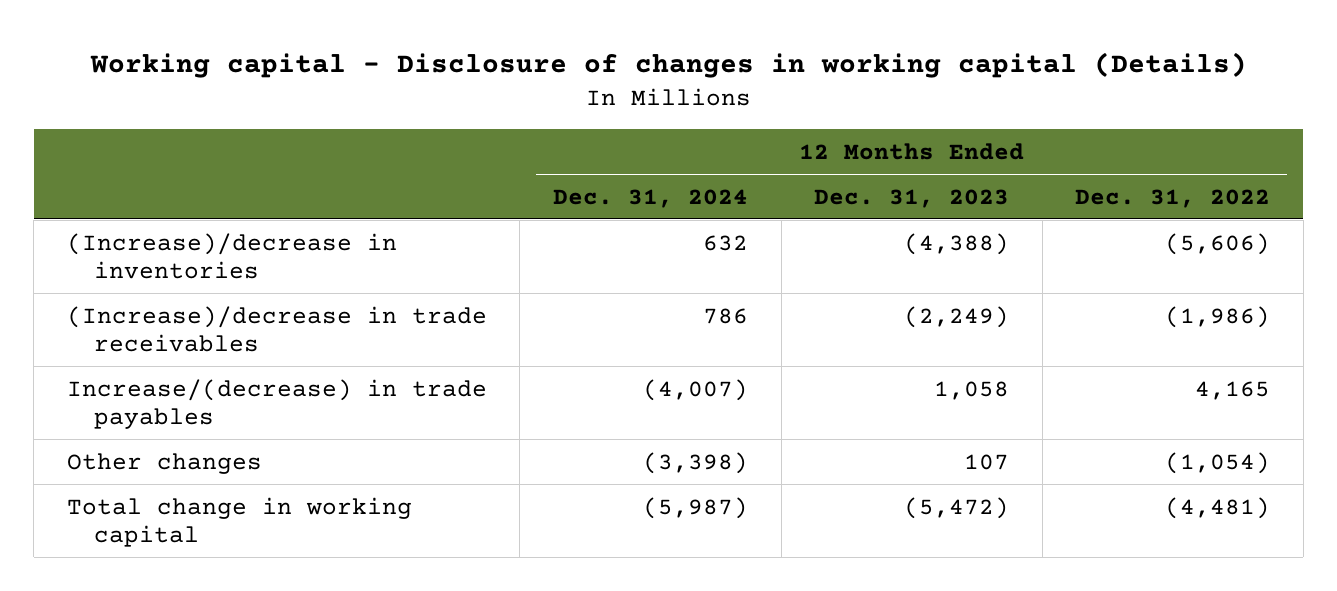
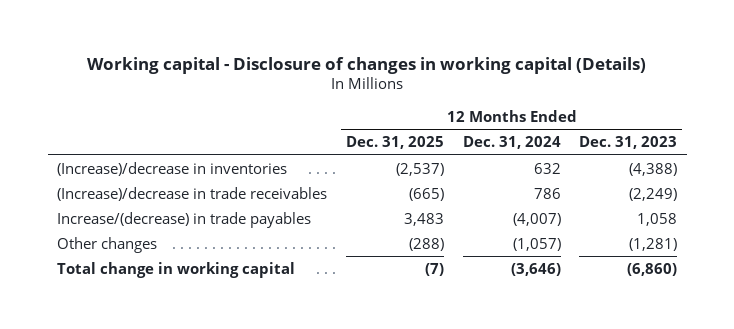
[1075,188,1271,208] Dec. 31, 2022 -> none
none -> [345,136,444,150] Dec. 31, 2025
[643,451,749,474] (3,398) -> [512,237,561,251] (1,057)
[964,453,1010,470] 107 -> [629,237,678,251] (1,281)
[643,496,749,519] (5,987) -> [510,262,561,276] (3,646)
[904,496,1010,519] (5,472) -> [627,262,678,276] (6,860)

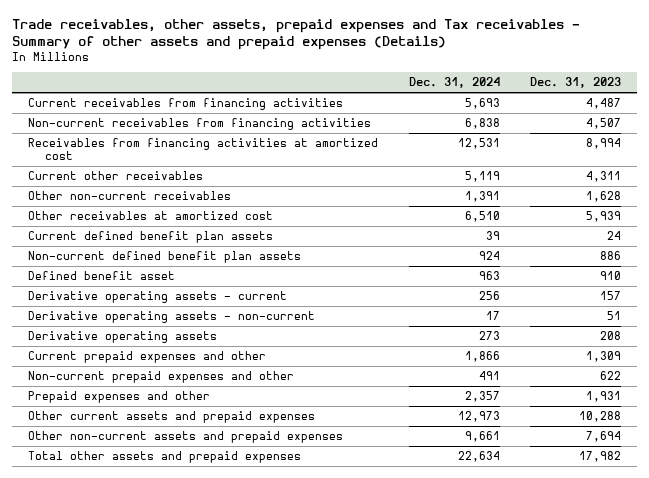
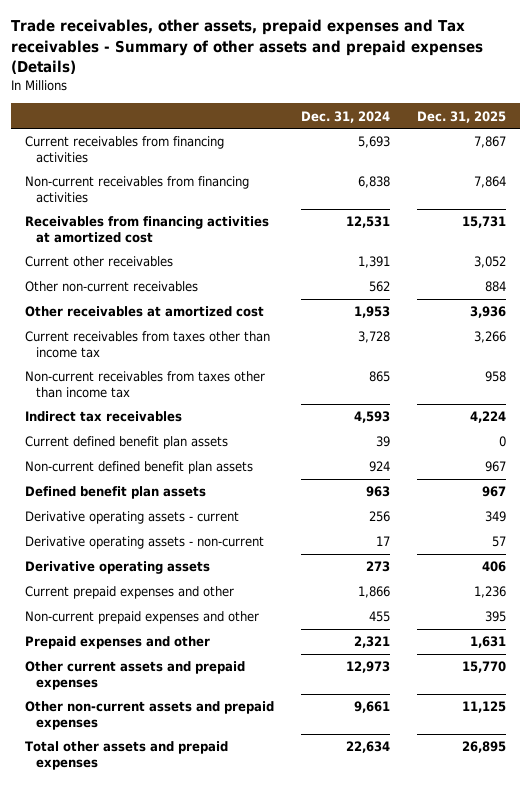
[530,77,622,89] Dec. 31, 2023 -> none
none -> [417,110,507,123] Dec. 31, 2025
[464,171,500,183] 5,119 -> [358,256,391,269] 1,391
[464,191,500,203] 1,391 -> [369,281,391,293] 562
[464,211,500,223] 6,510 -> [354,306,391,319] 1,953
none -> [24,331,270,358] Current receivables from taxes other than income tax
none -> [24,371,265,398] Non-current receivables from taxes other than income tax
none -> [24,411,182,423] Indirect tax receivables
[27,271,175,281] Defined benefit asset -> [24,486,206,500] Defined benefit plan assets
[478,371,500,381] 491 -> [369,611,391,623] 455
[464,391,500,403] 2,357 -> [354,636,391,649] 2,321

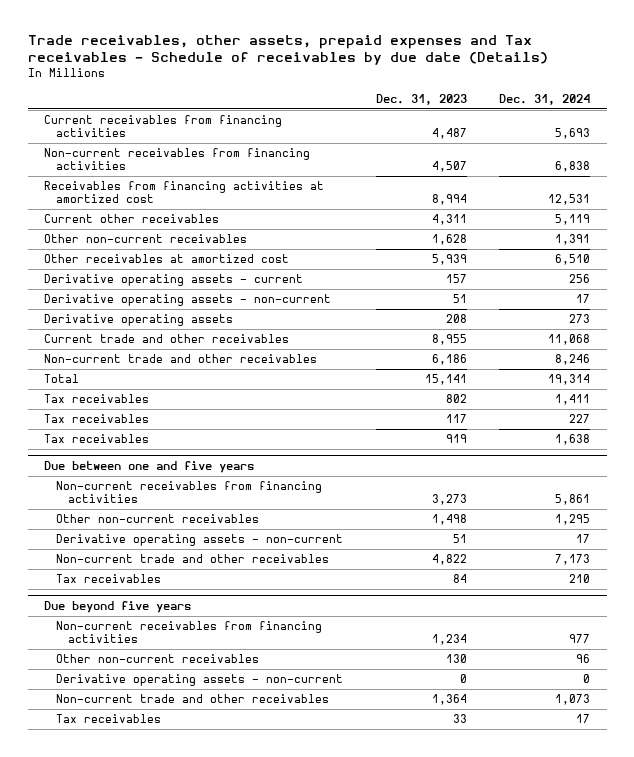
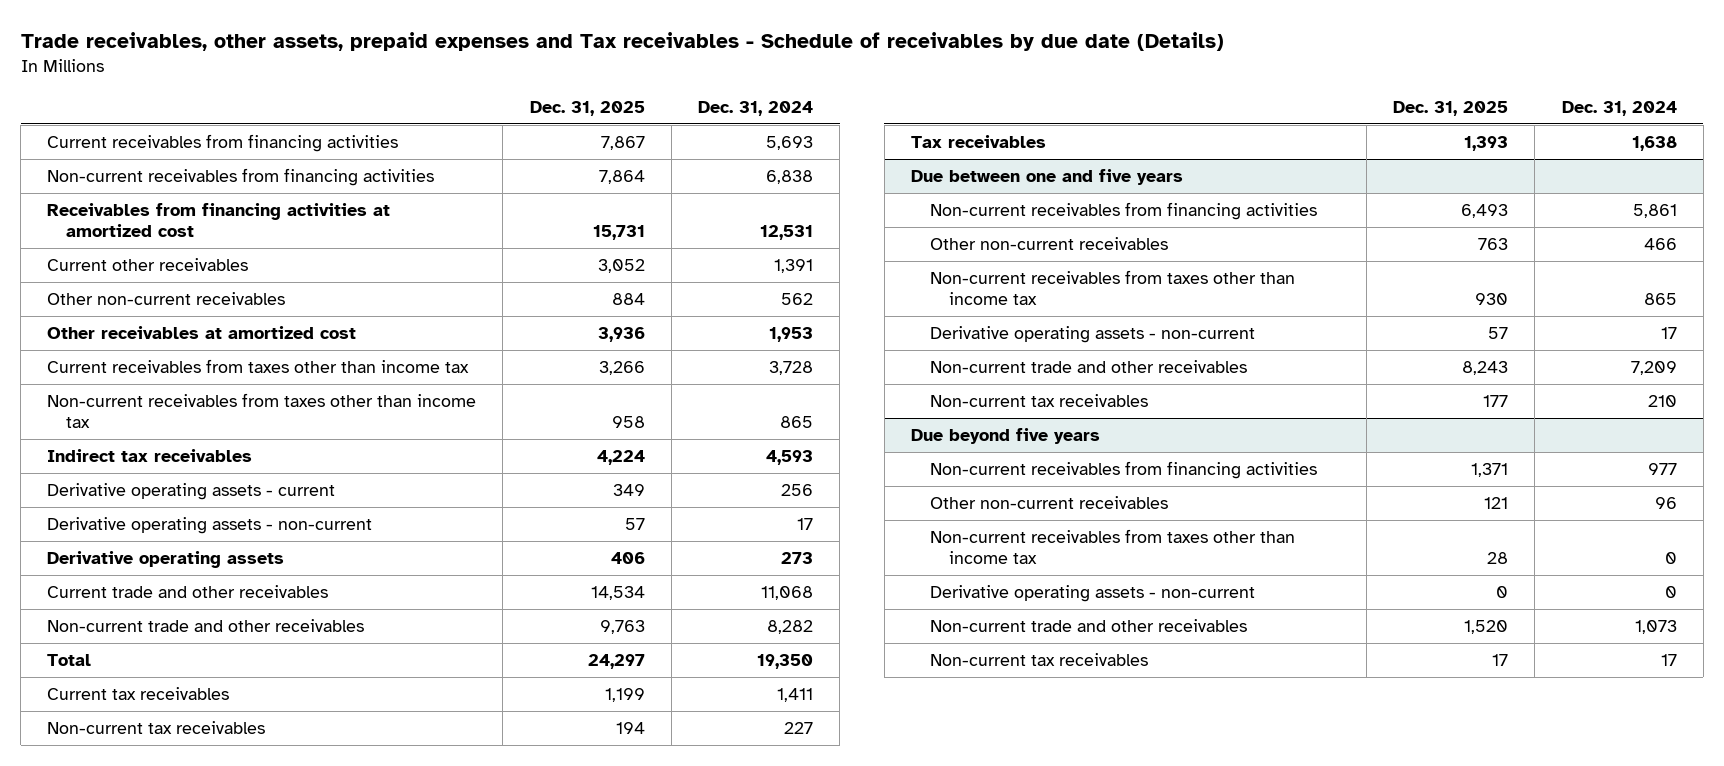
[375,93,467,105] Dec. 31, 2023 -> none
none -> [529,101,645,117] Dec. 31, 2025
[555,214,591,226] 5,119 -> [773,258,813,273] 1,391
[555,234,591,246] 1,391 -> [780,292,813,305] 562
[555,254,591,266] 6,510 -> [768,326,813,342] 1,953
none -> [47,358,470,373] Current receivables from taxes other than income tax
none -> [47,392,477,429] Non-current receivables from taxes other than income tax
none -> [47,448,253,462] Indirect tax receivables
[555,354,591,366] 8,246 -> [766,619,813,634] 8,282
[548,374,591,386] 19,314 -> [756,653,813,669] 19,350
[44,394,150,404] Tax receivables -> [47,686,230,700] Current tax receivables
[44,414,150,424] Tax receivables -> [47,720,266,734] Non-current tax receivables
[555,514,591,526] 1,295 -> [1643,237,1677,250] 466
none -> [930,269,1296,306] Non-current receivables from taxes other than income tax
[555,554,591,566] 7,173 -> [1630,360,1677,375] 7,209
[55,574,161,584] Tax receivables -> [930,393,1149,407] Non-current tax receivables
none -> [930,528,1296,565] Non-current receivables from taxes other than income tax
[55,714,161,724] Tax receivables -> [930,652,1149,666] Non-current tax receivables

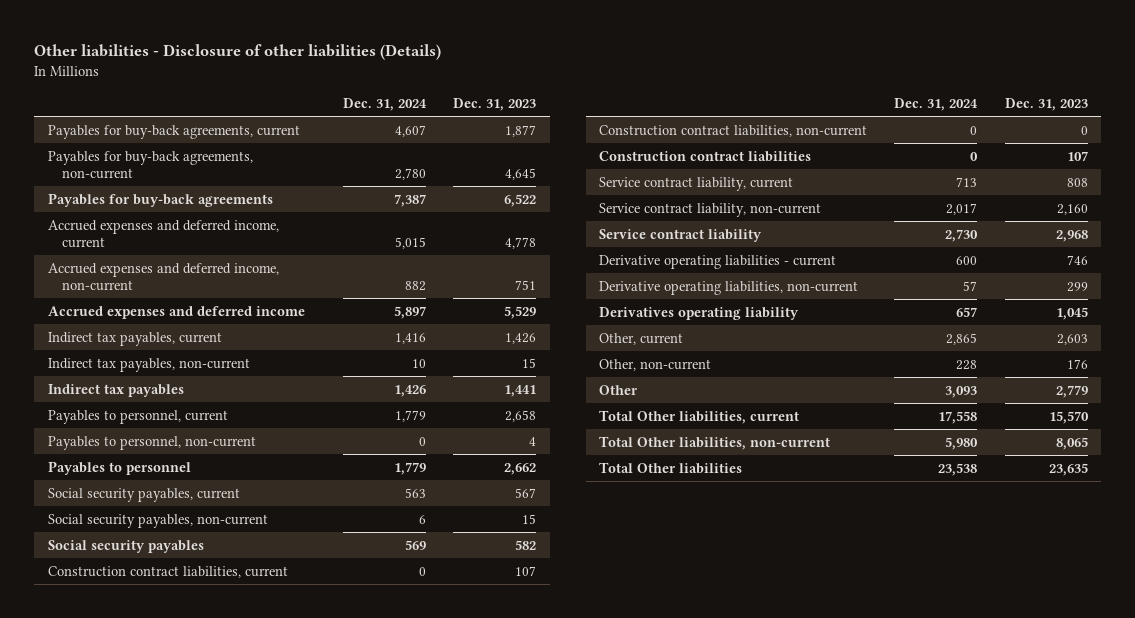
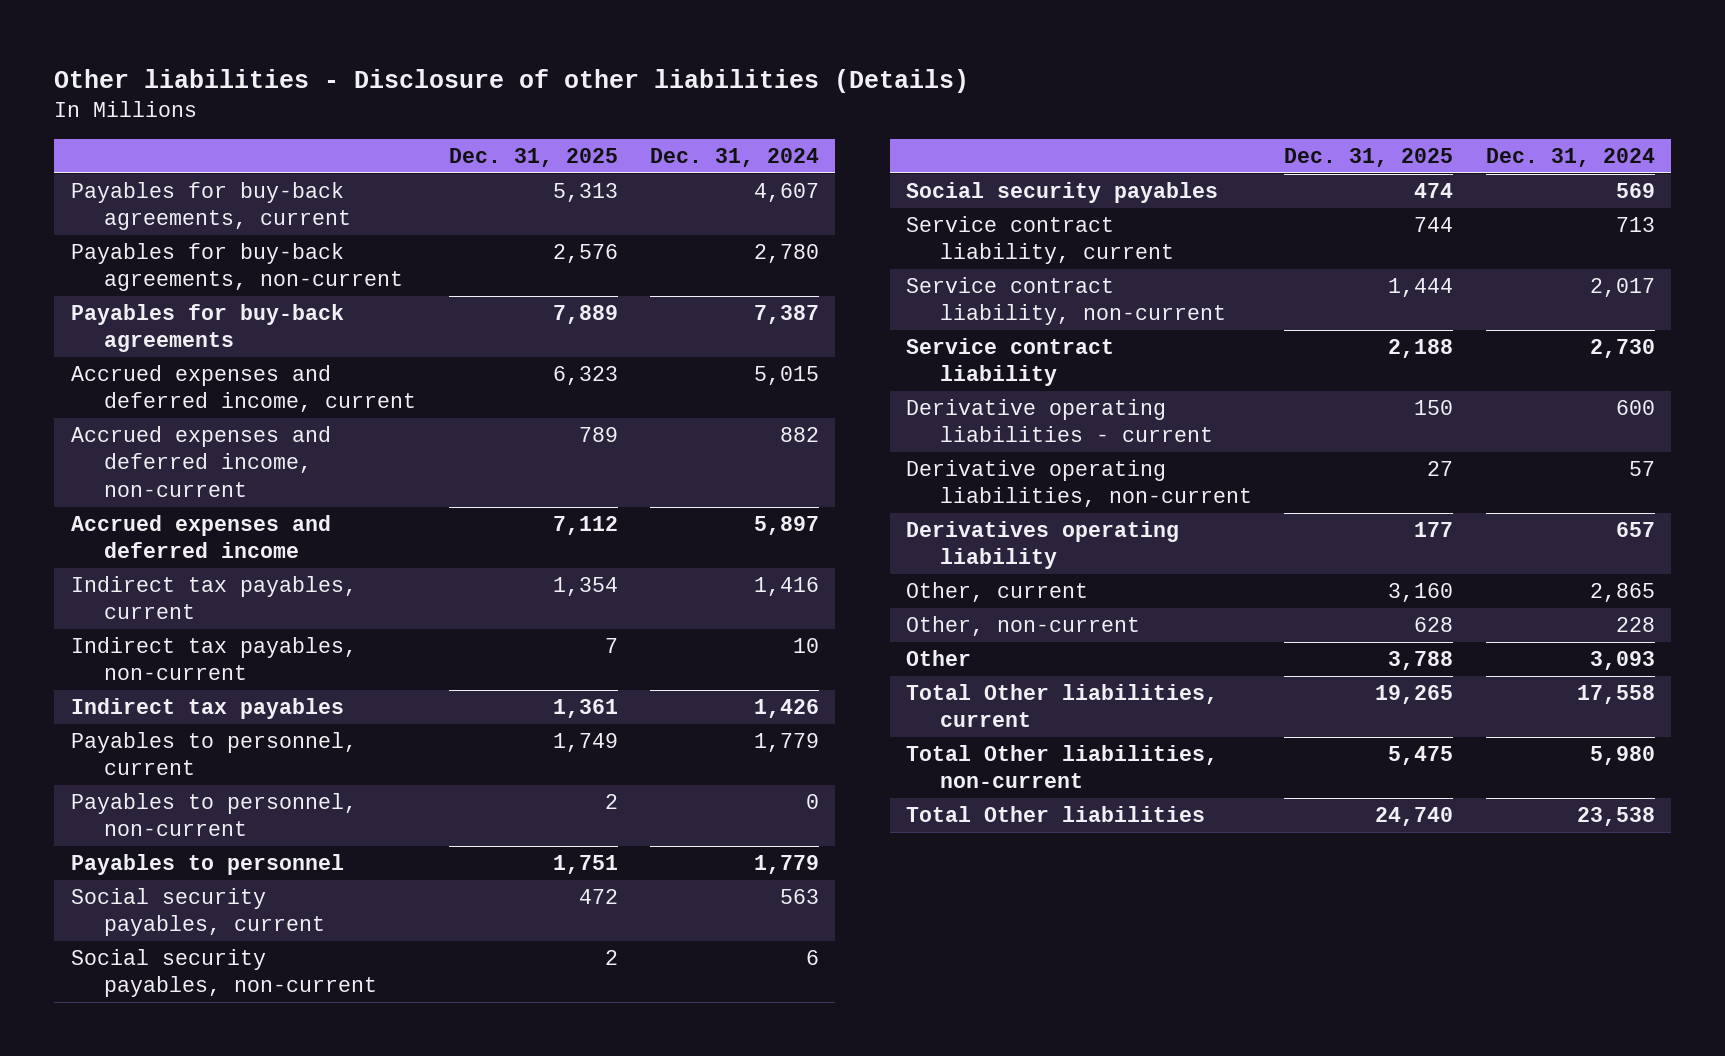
[452,97,536,111] Dec. 31, 2023 -> none
none -> [448,147,618,167] Dec. 31, 2025
[47,565,288,578] Construction contract liabilities, current -> none
[599,124,868,137] Construction contract liabilities, non-current -> none
[599,150,812,162] Construction contract liabilities -> none

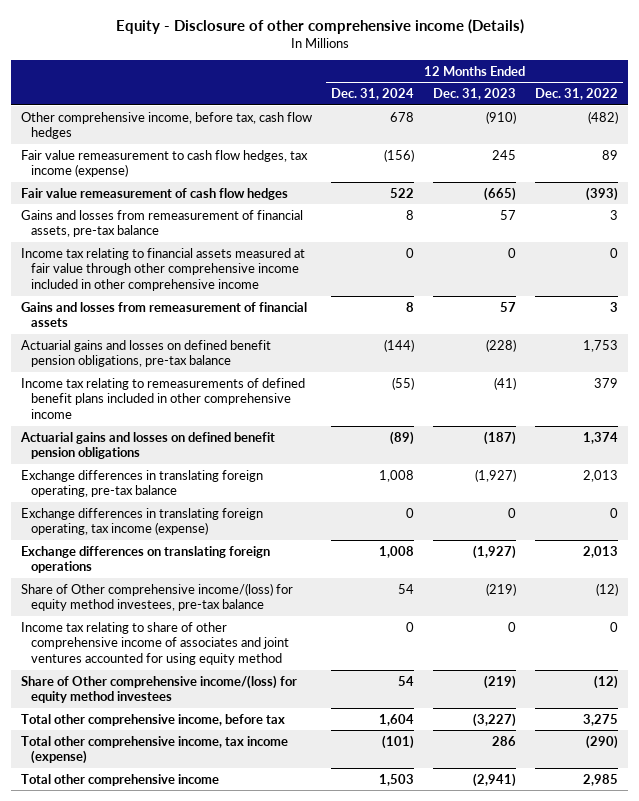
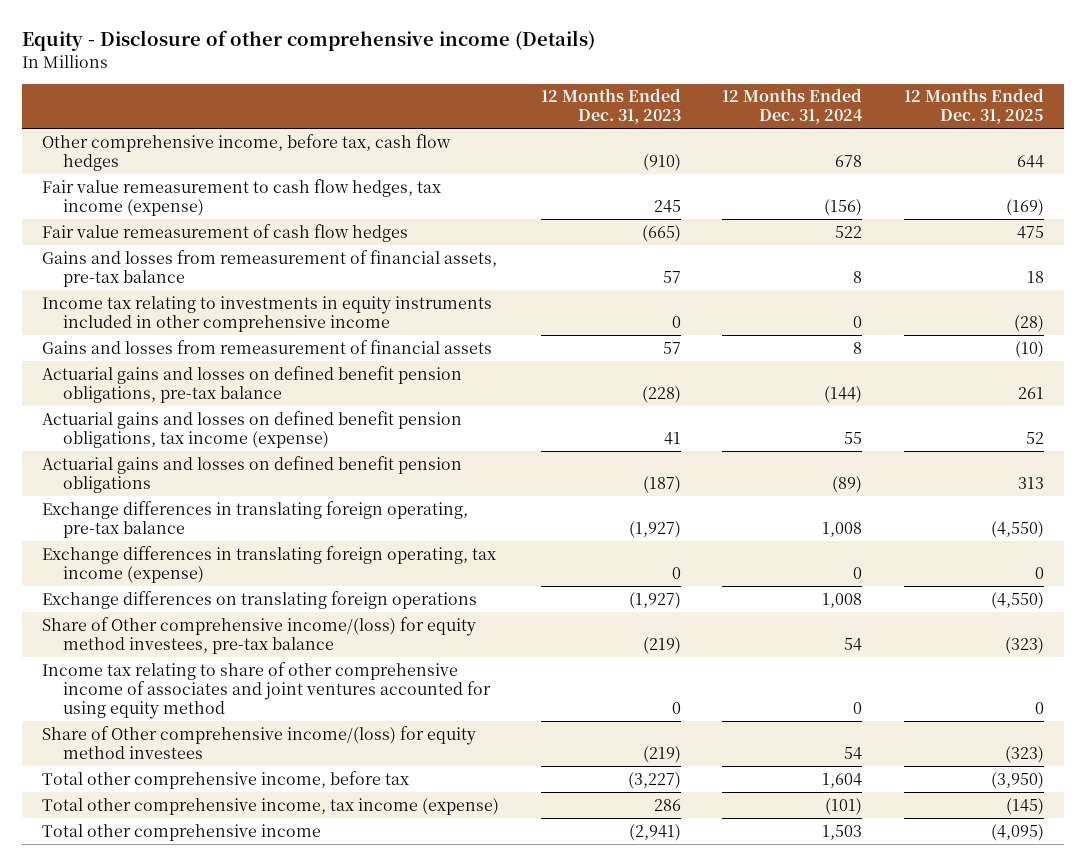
[535,88,619,101] Dec. 31, 2022 -> none
none -> [903,88,1044,125] 12 Months Ended Dec. 31, 2025
[20,247,305,292] Income tax relating to financial assets measured at fair value through other comprehensive income included in other comprehensive income -> none
none -> [42,295,493,332] Income tax relating to investments in equity instruments included in other comprehensive income
[20,377,305,420] Income tax relating to remeasurements of defined benefit plans included in other comprehensive income -> none
none -> [42,410,463,448] Actuarial gains and losses on defined benefit pension obligations, tax income (expense)

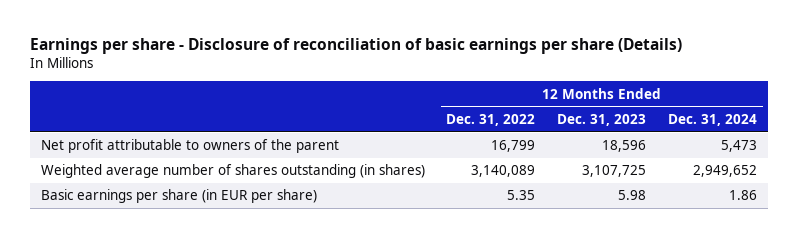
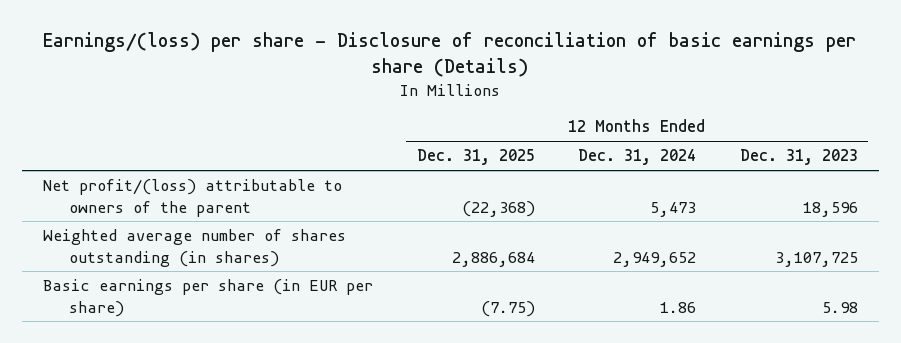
[29,38,682,55] Earnings per share - Disclosure of reconciliation of basic earnings per share (Details) -> [43,32,857,78] Earnings/(loss) per share - Disclosure of reconciliation of basic earnings per share (Details)
[446,114,536,127] Dec. 31, 2022 -> none
none -> [416,149,535,166] Dec. 31, 2025
[40,139,339,154] Net profit attributable to owners of the parent -> [43,179,343,217] Net profit/(loss) attributable to owners of the parent

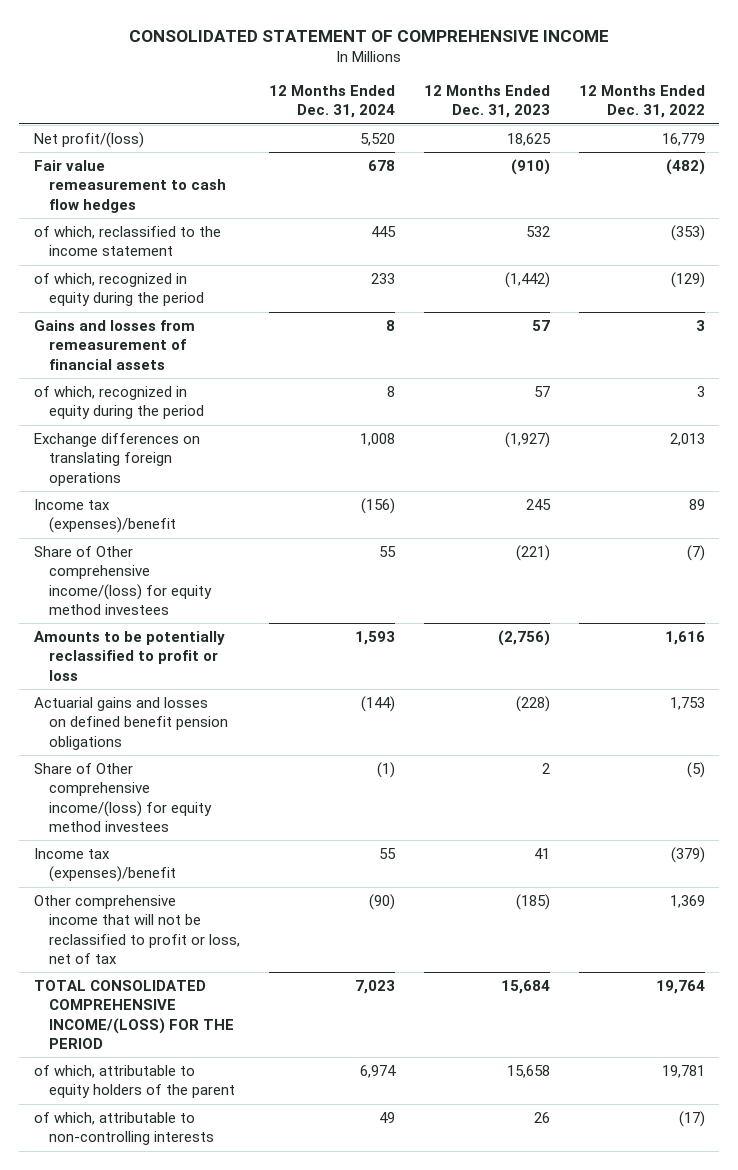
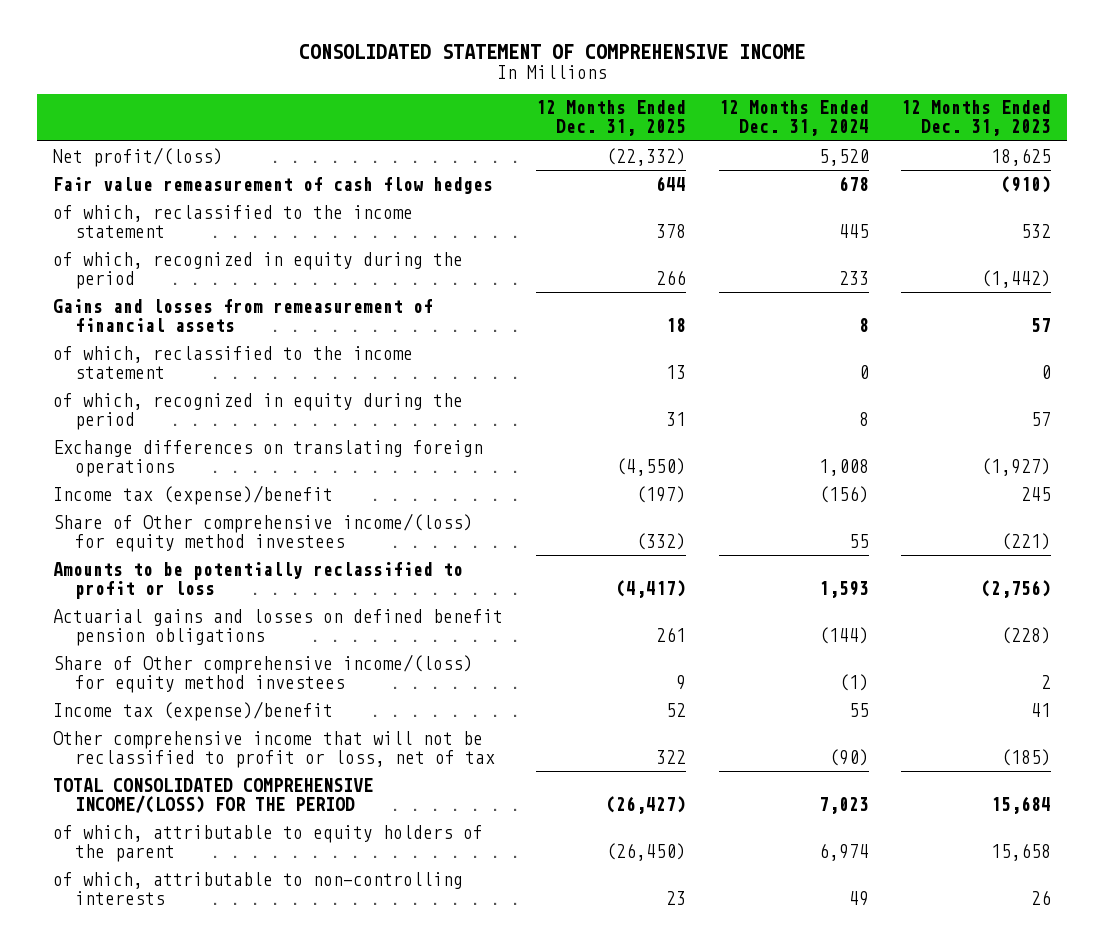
[578,85,705,119] 12 Months Ended Dec. 31, 2022 -> none
none -> [535,100,686,137] 12 Months Ended Dec. 31, 2025
[33,159,226,213] Fair value remeasurement to cash flow hedges -> [53,176,494,194] Fair value remeasurement of cash flow hedges
none -> [53,345,414,379] of which, reclassified to the income statement
[33,498,176,534] Income tax (expenses)/benefit -> [53,484,334,505] Income tax (expense)/benefit
[33,847,176,883] Income tax (expenses)/benefit -> [53,700,334,721] Income tax (expense)/benefit

